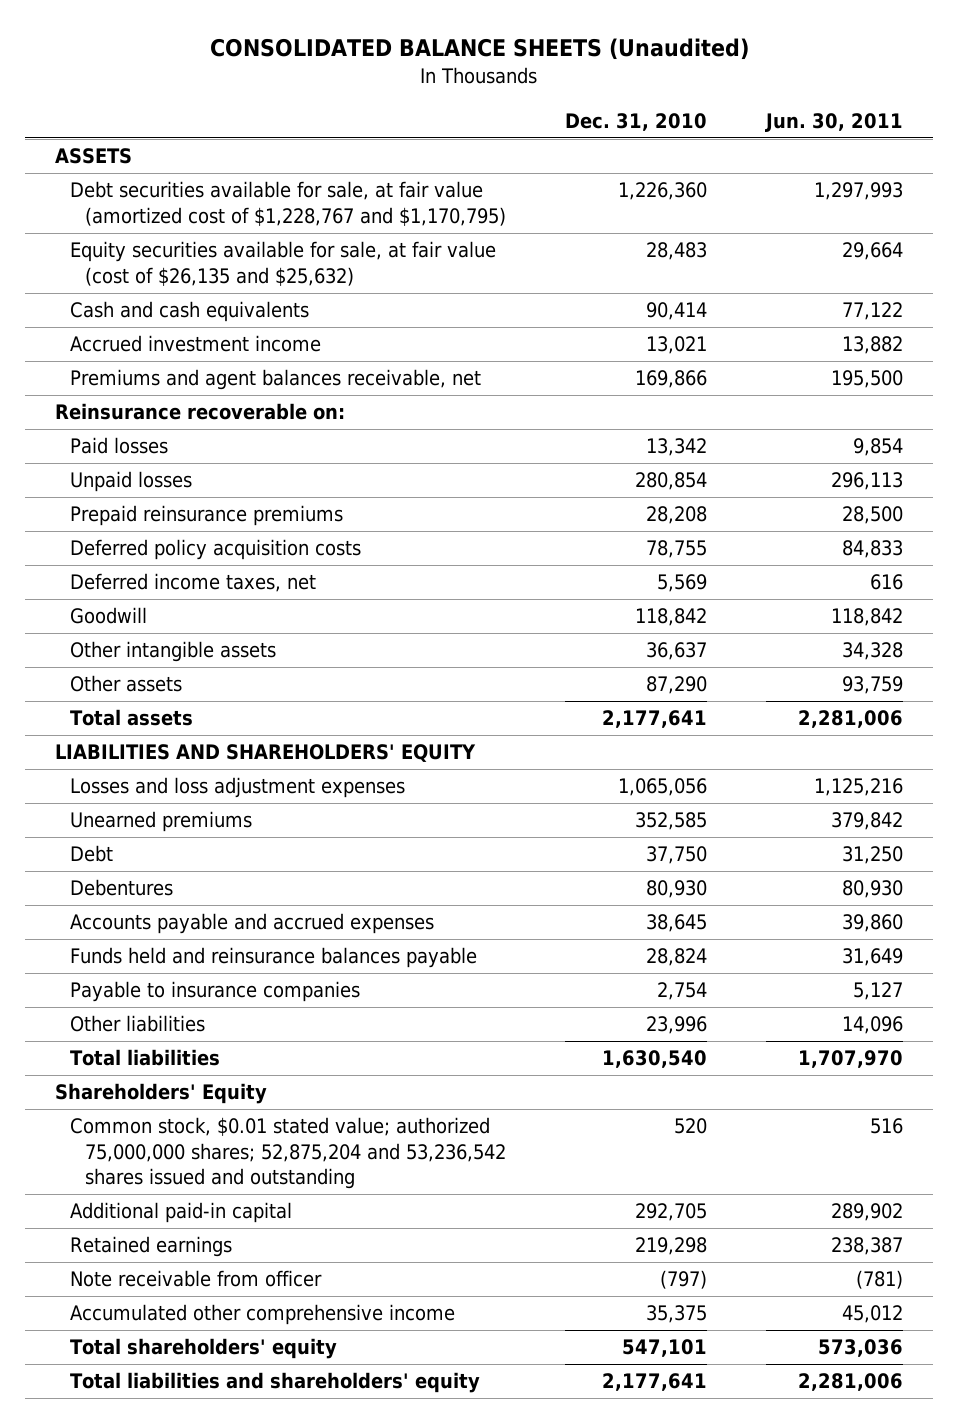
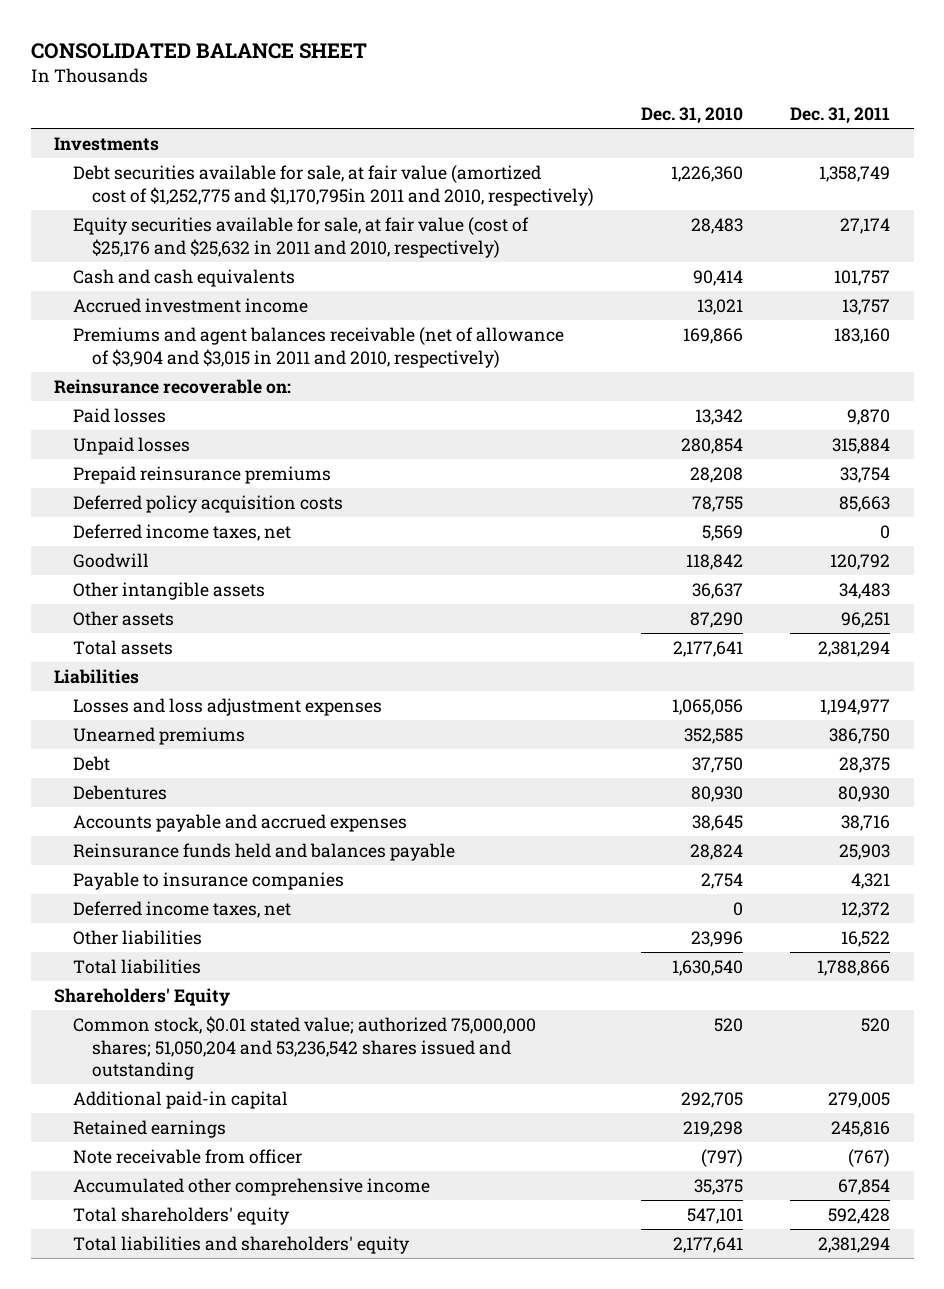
[209,38,749,61] CONSOLIDATED BALANCE SHEETS (Unaudited) -> [30,43,367,60] CONSOLIDATED BALANCE SHEET
[765,112,904,132] Jun. 30, 2011 -> none
none -> [790,107,891,125] Dec. 31, 2011
[54,148,132,165] ASSETS -> none
none -> [54,136,160,151] Investments
[70,181,507,226] Debt securities available for sale, at fair value (amortized cost of $1,228,767 and $1,170,795) -> [73,164,595,206] Debt securities available for sale, at fair value (amortized cost of $1,252,775 and $1,170,795in 2011 and 2010, respectively)
[70,241,497,286] Equity securities available for sale, at fair value (cost of $26,135 and $25,632) -> [73,216,530,258] Equity securities available for sale, at fair value (cost of $25,176 and $25,632 in 2011 and 2010, respectively)
[70,369,482,391] Premiums and agent balances receivable, net -> [73,326,565,368] Premiums and agent balances receivable (net of allowance of $3,904 and $3,015 in 2011 and 2010, respectively)
[54,744,476,763] LIABILITIES AND SHAREHOLDERS' EQUITY -> none
none -> [54,668,140,684] Liabilities
[70,947,478,969] Funds held and reinsurance balances payable -> [73,842,456,861] Reinsurance funds held and balances payable
none -> [73,900,292,918] Deferred income taxes, net
[70,1117,507,1189] Common stock, $0.01 stated value; authorized 75,000,000 shares; 52,875,204 and 53,236,542 shares issued and outstanding -> [73,1015,537,1081] Common stock, $0.01 stated value; authorized 75,000,000 shares; 51,050,204 and 53,236,542 shares issued and outstanding

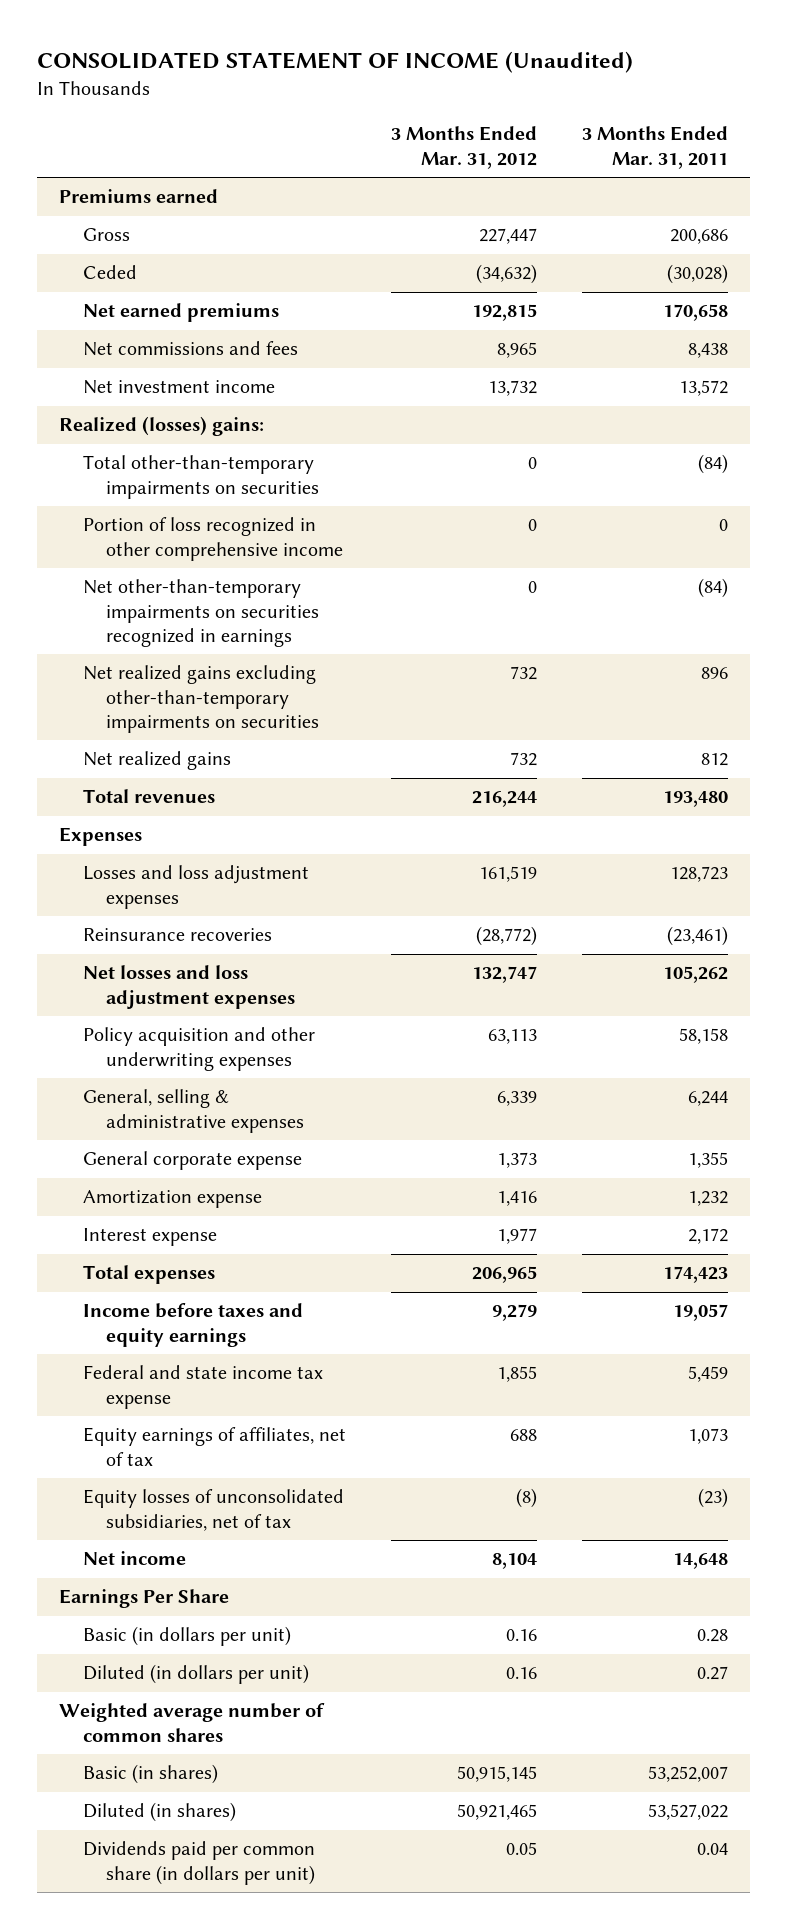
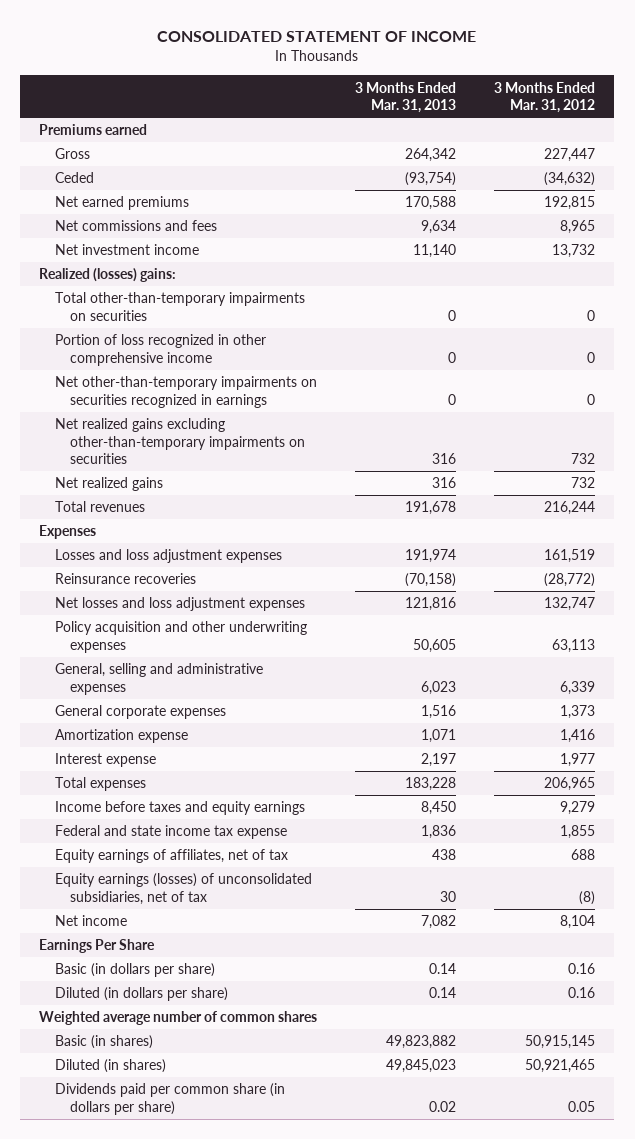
[36,50,633,73] CONSOLIDATED STATEMENT OF INCOME (Unaudited) -> [157,31,477,43] CONSOLIDATED STATEMENT OF INCOME
[581,126,728,169] 3 Months Ended Mar. 31, 2011 -> none
none -> [355,81,457,113] 3 Months Ended Mar. 31, 2013
[82,1089,304,1133] General, selling & administrative expenses -> [54,663,263,695] General, selling and administrative expenses
[82,1151,302,1171] General corporate expense -> [54,705,226,720] General corporate expenses
[82,1489,344,1531] Equity losses of unconsolidated subsidiaries, net of tax -> [54,873,312,905] Equity earnings (losses) of unconsolidated subsidiaries, net of tax
[82,1626,291,1647] Basic (in dollars per unit) -> [54,963,215,978] Basic (in dollars per share)
[82,1664,309,1685] Diluted (in dollars per unit) -> [54,987,228,1002] Diluted (in dollars per share)
[82,1841,315,1885] Dividends paid per common share (in dollars per unit) -> [54,1083,285,1115] Dividends paid per common share (in dollars per share)

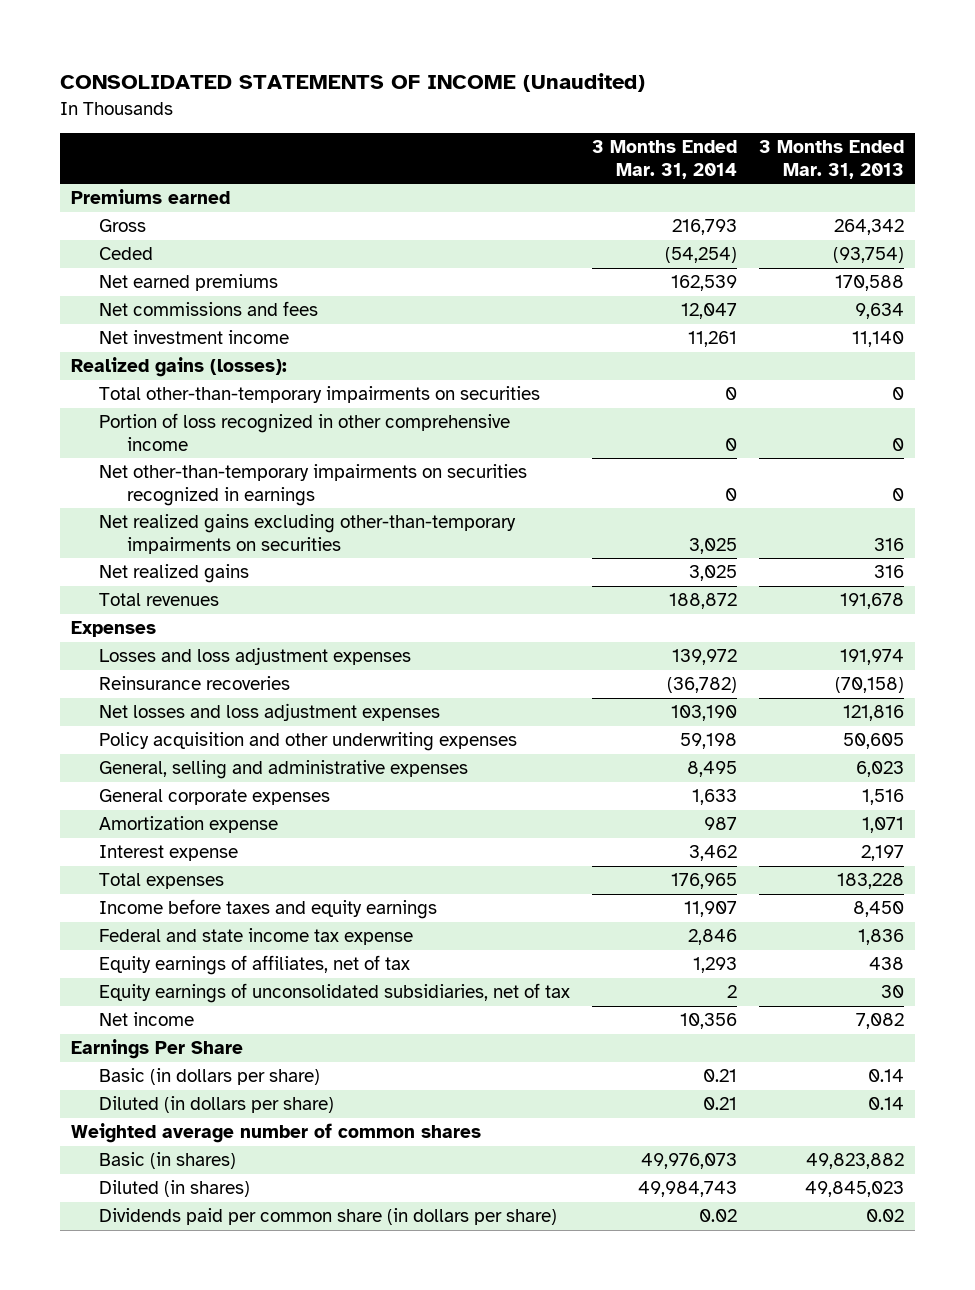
[157,31,477,43] CONSOLIDATED STATEMENT OF INCOME -> [60,73,646,93] CONSOLIDATED STATEMENTS OF INCOME (Unaudited)
[494,81,596,113] 3 Months Ended Mar. 31, 2012 -> none
none -> [592,140,738,180] 3 Months Ended Mar. 31, 2014
[39,268,177,283] Realized (losses) gains: -> [71,357,288,378] Realized gains (losses):
[54,873,312,905] Equity earnings (losses) of unconsolidated subsidiaries, net of tax -> [99,983,571,1004] Equity earnings of unconsolidated subsidiaries, net of tax

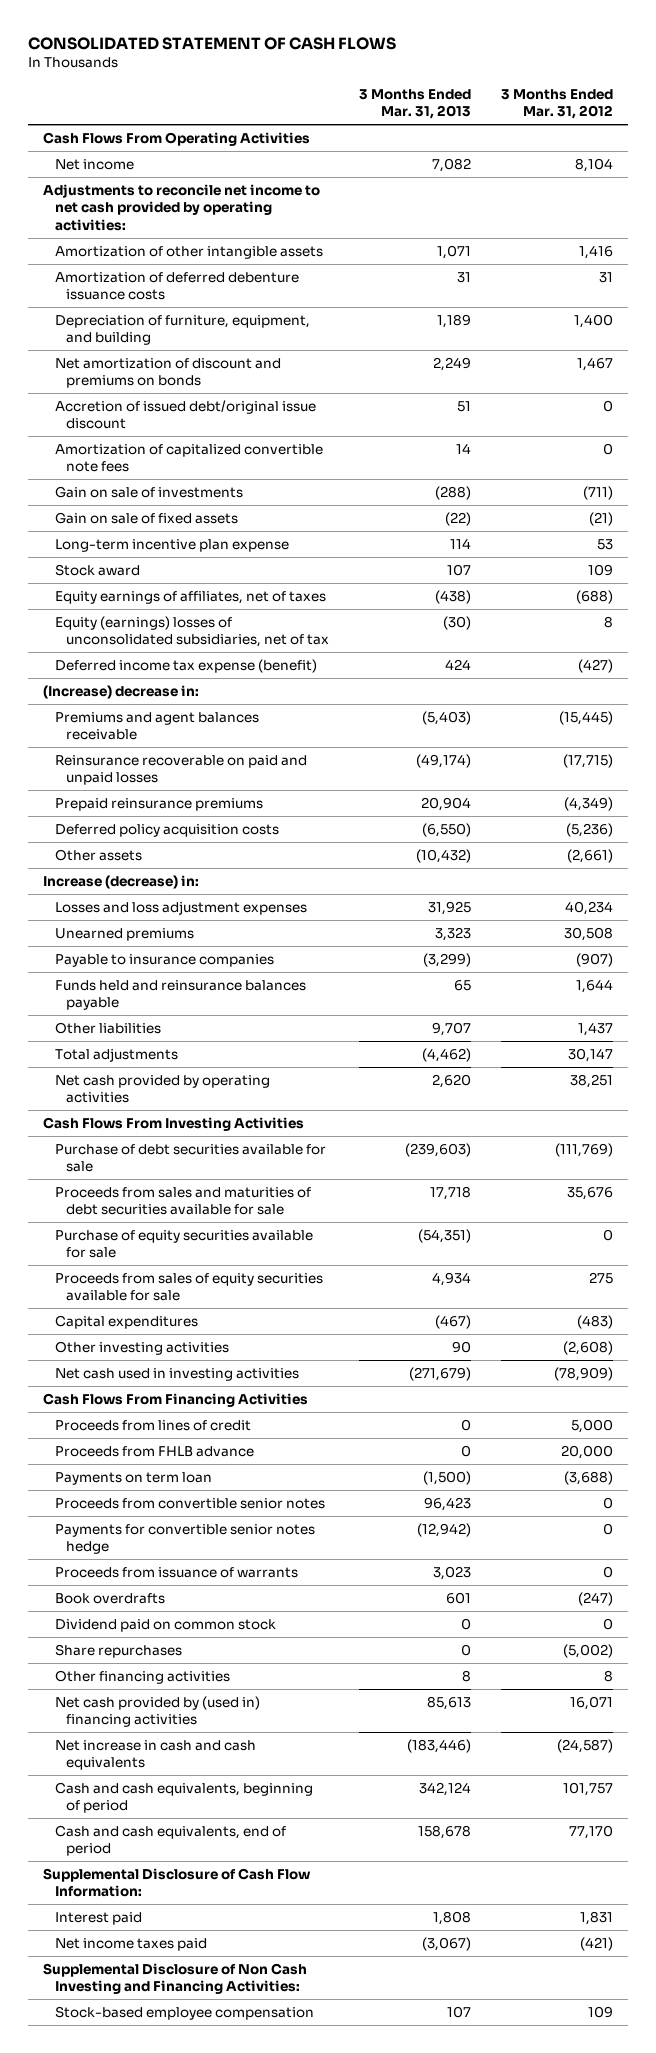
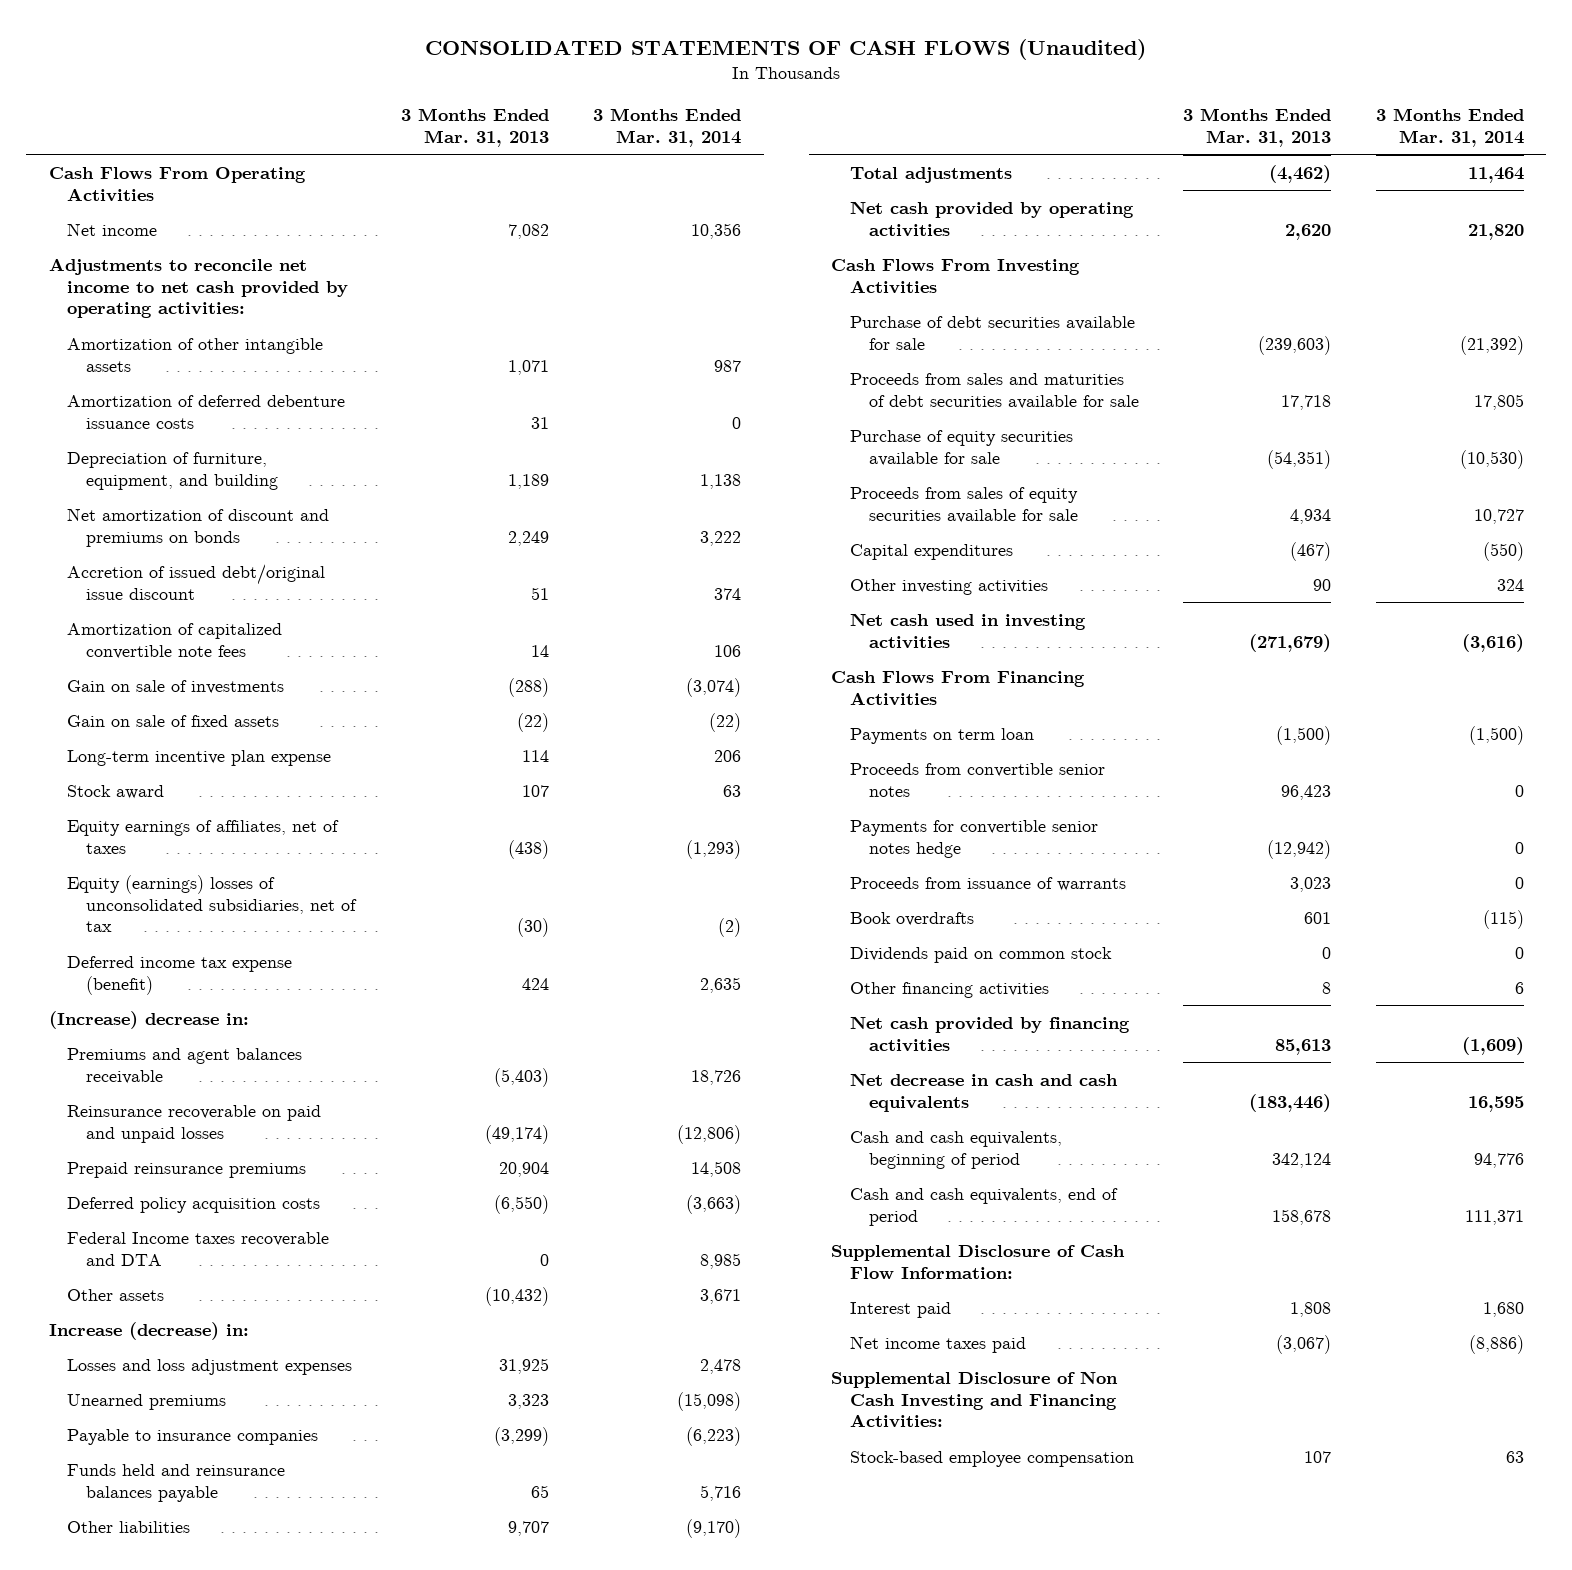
[28,37,397,51] CONSOLIDATED STATEMENT OF CASH FLOWS -> [425,38,1147,60] CONSOLIDATED STATEMENTS OF CASH FLOWS (Unaudited)
[500,88,613,120] 3 Months Ended Mar. 31, 2012 -> none
none -> [593,108,742,147] 3 Months Ended Mar. 31, 2014
none -> [67,1231,330,1266] Federal Income taxes recoverable and DTA
[54,1419,251,1431] Proceeds from lines of credit -> none
[54,1445,254,1457] Proceeds from FHLB advance -> none
[54,1643,182,1658] Share repurchases -> none
[54,1618,276,1632] Dividend paid on common stock -> [849,946,1112,963] Dividends paid on common stock
[54,1695,260,1728] Net cash provided by (used in) financing activities -> [849,1015,1130,1052] Net cash provided by financing activities
[54,1739,256,1771] Net increase in cash and cash equivalents -> [849,1072,1118,1112] Net decrease in cash and cash equivalents

